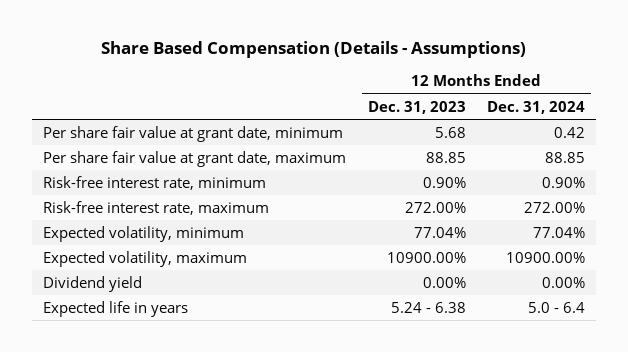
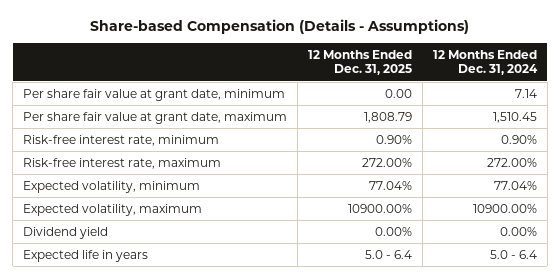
[101,41,527,59] Share Based Compensation (Details - Assumptions) -> [90,19,470,35] Share-based Compensation (Details - Assumptions)
[367,100,466,114] Dec. 31, 2023 -> none
none -> [308,50,413,76] 12 Months Ended Dec. 31, 2025
[554,126,586,138] 0.42 -> [514,88,537,98] 7.14
[545,151,586,163] 88.85 -> [492,111,537,123] 1,510.45

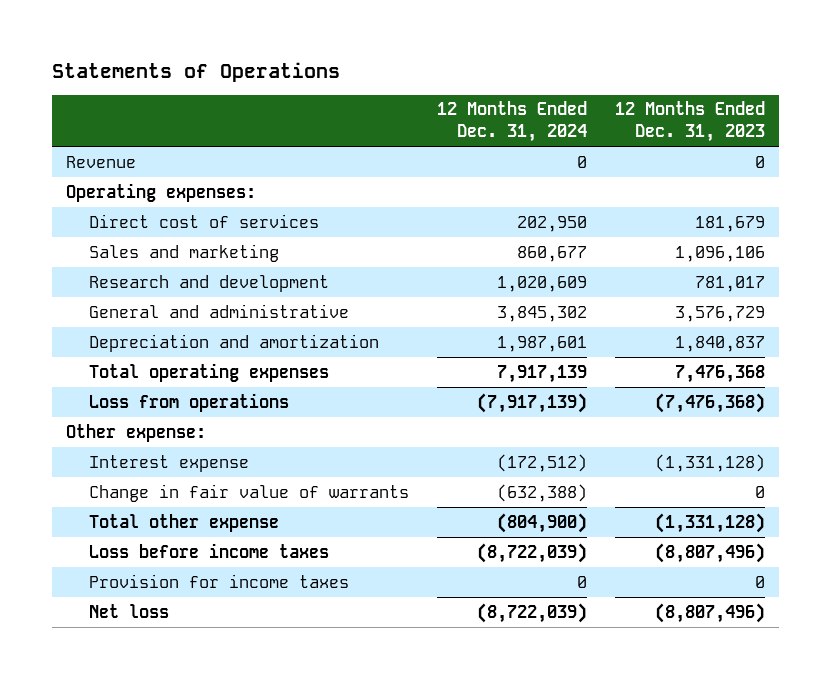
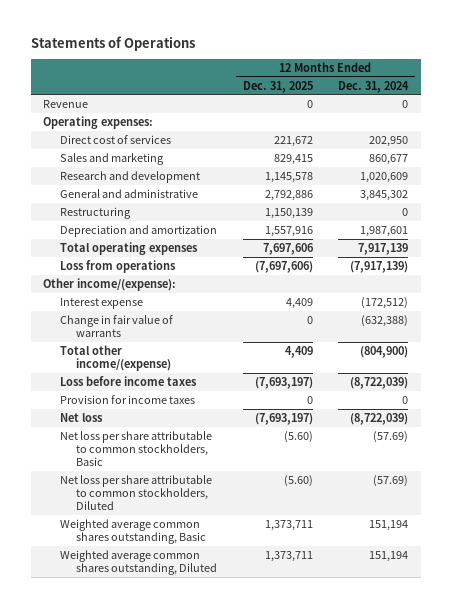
[615,101,766,143] 12 Months Ended Dec. 31, 2023 -> none
none -> [242,80,313,93] Dec. 31, 2025
none -> [59,206,131,219] Restructuring
[65,423,206,442] Other expense: -> [43,277,177,291] Other income/(expense):
[88,513,279,532] Total other expense -> [59,344,172,372] Total other income/(expense)
none -> [59,430,212,467] Net loss per share attributable to common stockholders, Basic
none -> [59,474,212,511] Net loss per share attributable to common stockholders, Diluted
none -> [59,518,207,545] Weighted average common shares outstanding, Basic
none -> [59,549,218,576] Weighted average common shares outstanding, Diluted

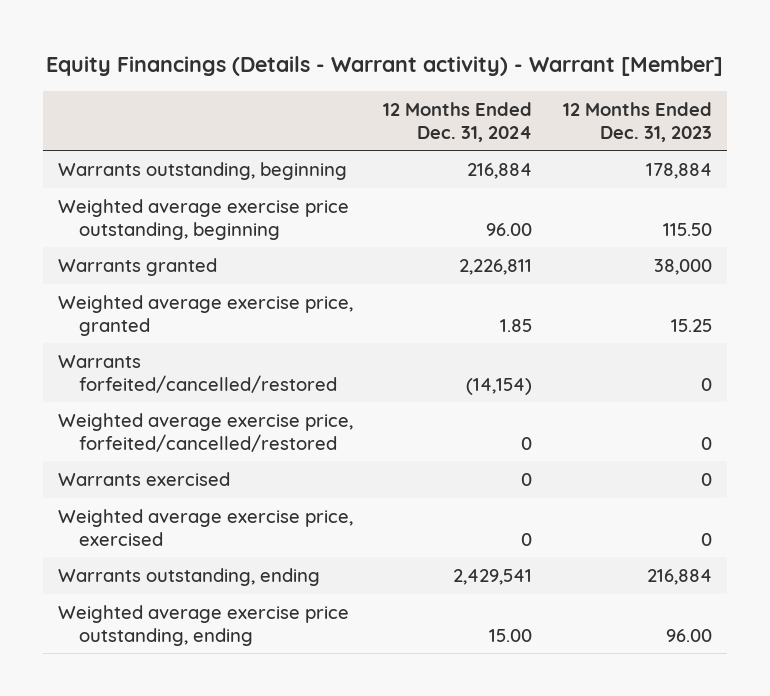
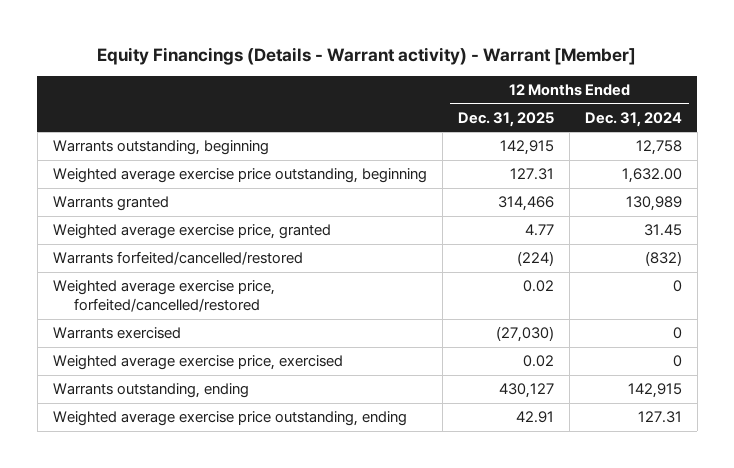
[562,102,712,142] 12 Months Ended Dec. 31, 2023 -> none
none -> [457,111,554,127] Dec. 31, 2025
[467,163,533,180] 216,884 -> [635,140,682,156] 12,758
[486,222,533,236] 96.00 -> [621,168,682,184] 1,632.00
[459,259,533,276] 2,226,811 -> [625,196,682,212] 130,989
[500,318,533,332] 1.85 -> [643,224,682,237] 31.45
[466,377,533,395] (14,154) -> [644,251,682,267] (832)
[453,569,533,586] 2,429,541 -> [627,383,682,399] 142,915
[489,628,533,642] 15.00 -> [637,411,682,424] 127.31

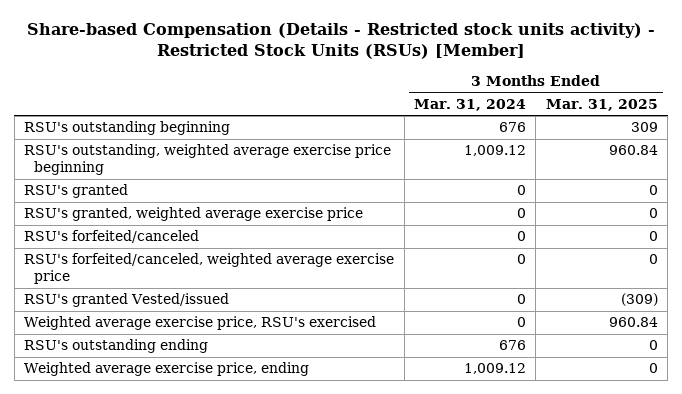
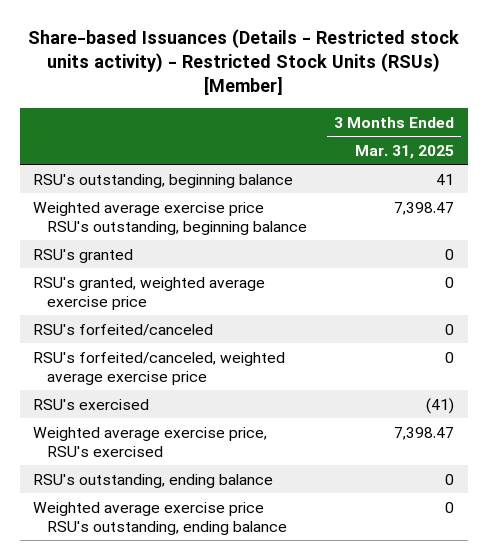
[27,23,656,60] Share-based Compensation (Details - Restricted stock units activity) - Restricted Stock Units (RSUs) [Member] -> [27,28,459,96] Share-based Issuances (Details - Restricted stock units activity) - Restricted Stock Units (RSUs) [Member]
[414,98,527,111] Mar. 31, 2024 -> none
[24,121,231,136] RSU's outstanding beginning -> [33,173,294,188] RSU's outstanding, beginning balance
[630,122,658,133] 309 -> [436,173,455,185] 41
[24,144,392,176] RSU's outstanding, weighted average exercise price beginning -> [33,201,307,235] Weighted average exercise price RSU's outstanding, beginning balance
[608,145,658,156] 960.84 -> [394,201,455,215] 7,398.47
[24,293,230,308] RSU's granted Vested/issued -> none
none -> [33,398,150,410] RSU's exercised
[608,317,658,328] 960.84 -> [394,426,455,440] 7,398.47
[24,339,209,354] RSU's outstanding ending -> [33,473,274,488] RSU's outstanding, ending balance
[24,362,310,377] Weighted average exercise price, ending -> [33,501,287,535] Weighted average exercise price RSU's outstanding, ending balance

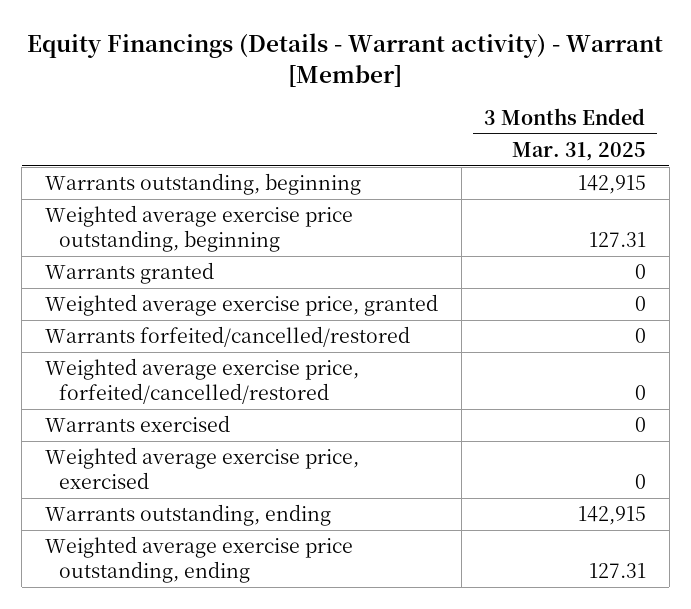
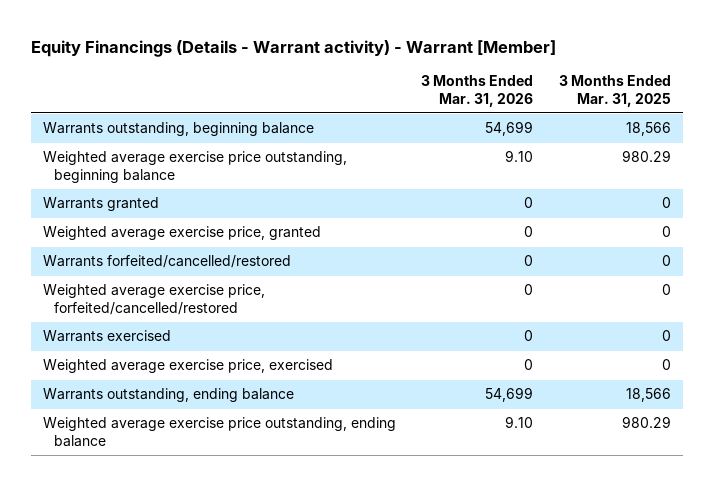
none -> [421,75,534,107] 3 Months Ended Mar. 31, 2026
[45,172,362,195] Warrants outstanding, beginning -> [43,122,315,137] Warrants outstanding, beginning balance
[577,174,646,194] 142,915 -> [625,122,671,137] 18,566
[45,204,354,253] Weighted average exercise price outstanding, beginning -> [43,151,348,184] Weighted average exercise price outstanding, beginning balance
[588,232,646,248] 127.31 -> [621,150,671,163] 980.29
[45,503,332,526] Warrants outstanding, ending -> [43,388,295,403] Warrants outstanding, ending balance
[577,505,646,525] 142,915 -> [625,388,671,403] 18,566
[45,535,354,584] Weighted average exercise price outstanding, ending -> [43,417,397,448] Weighted average exercise price outstanding, ending balance
[588,563,646,579] 127.31 -> [621,416,671,429] 980.29

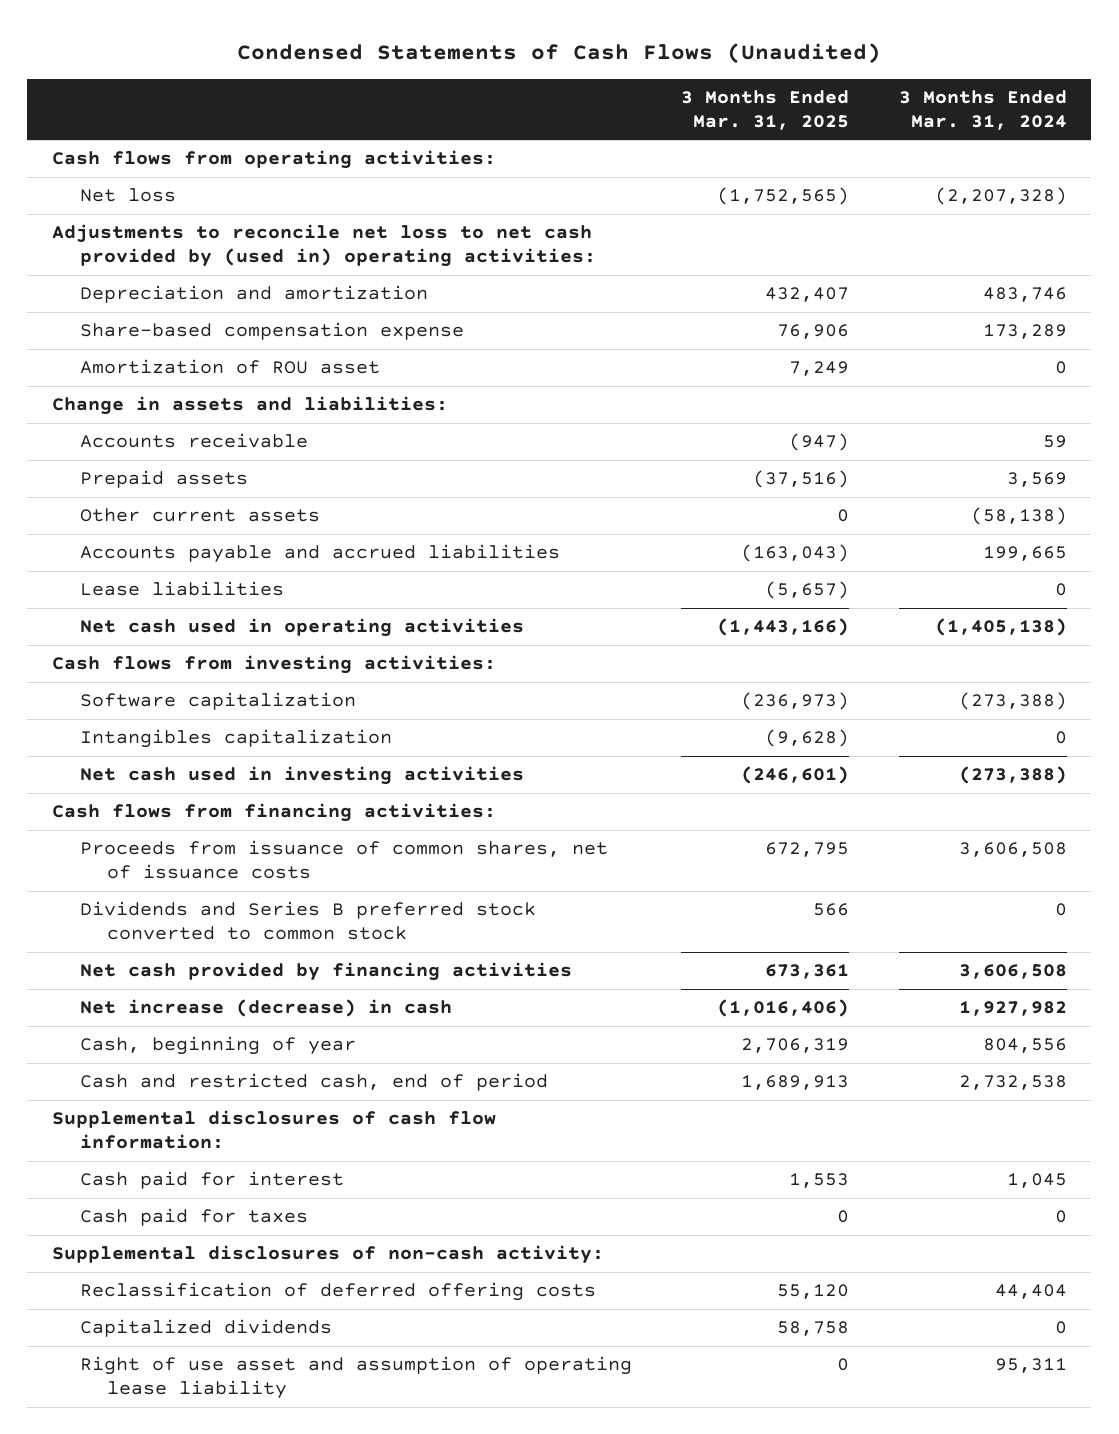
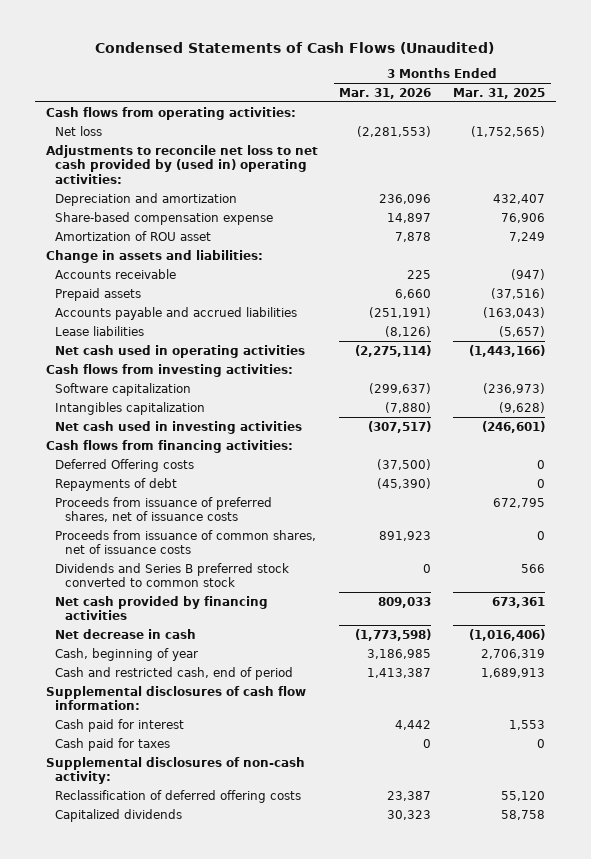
[898,89,1067,130] 3 Months Ended Mar. 31, 2024 -> none
none -> [339,87,432,99] Mar. 31, 2026
[79,508,320,523] Other current assets -> none
none -> [55,458,195,472] Deferred Offering costs
none -> [55,477,178,491] Repayments of debt
none -> [55,496,273,523] Proceeds from issuance of preferred shares, net of issuance costs
[765,842,850,858] 672,795 -> [537,530,546,540] 0
[79,999,452,1018] Net increase (decrease) in cash -> [55,628,197,639] Net decrease in cash
[79,1356,632,1400] Right of use asset and assumption of operating lease liability -> none

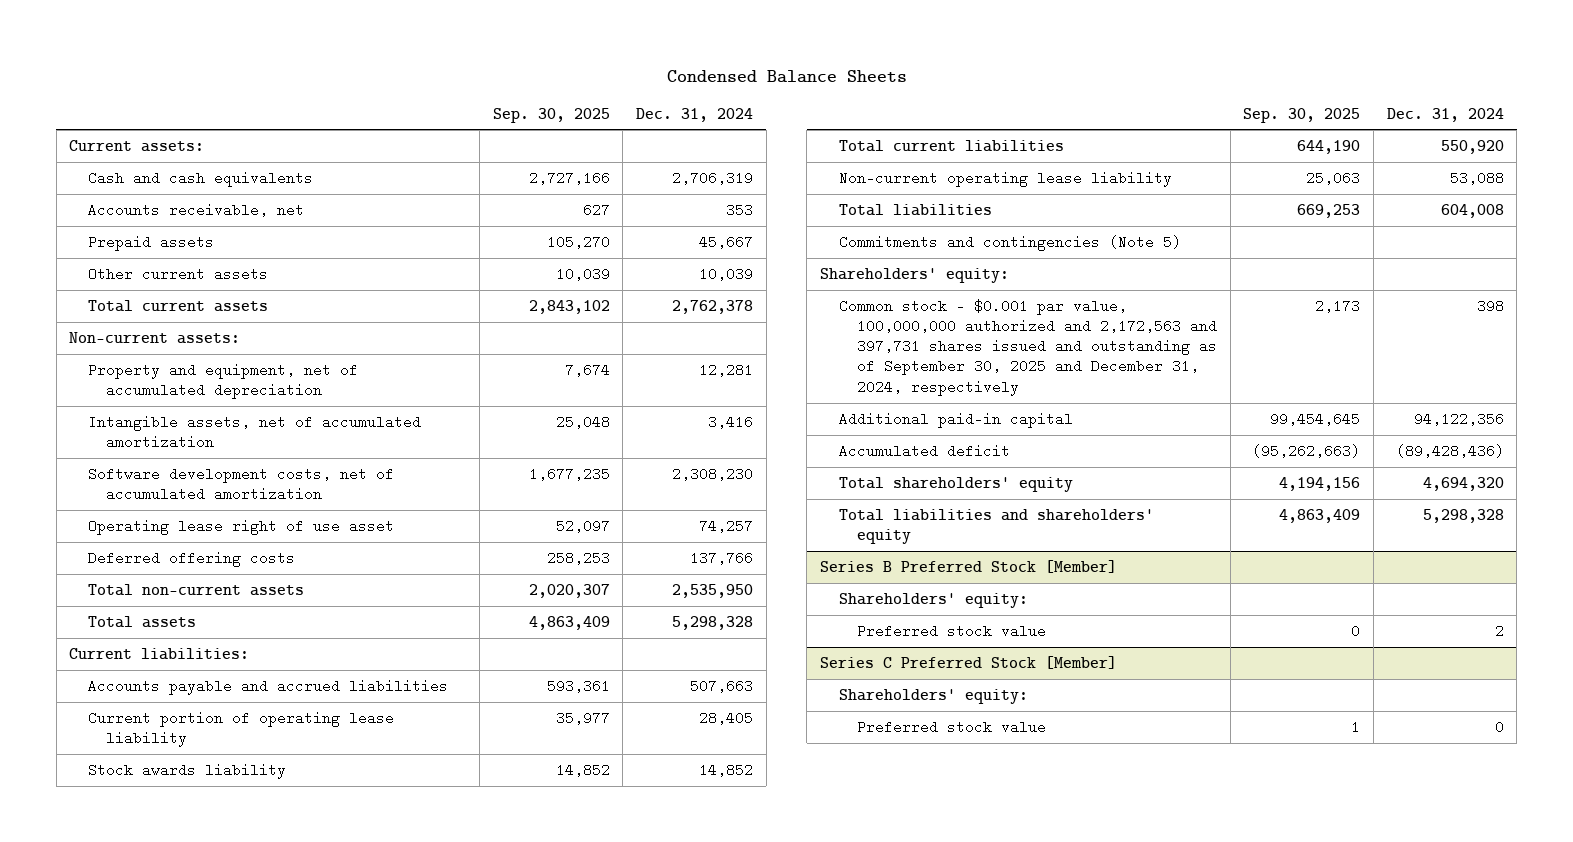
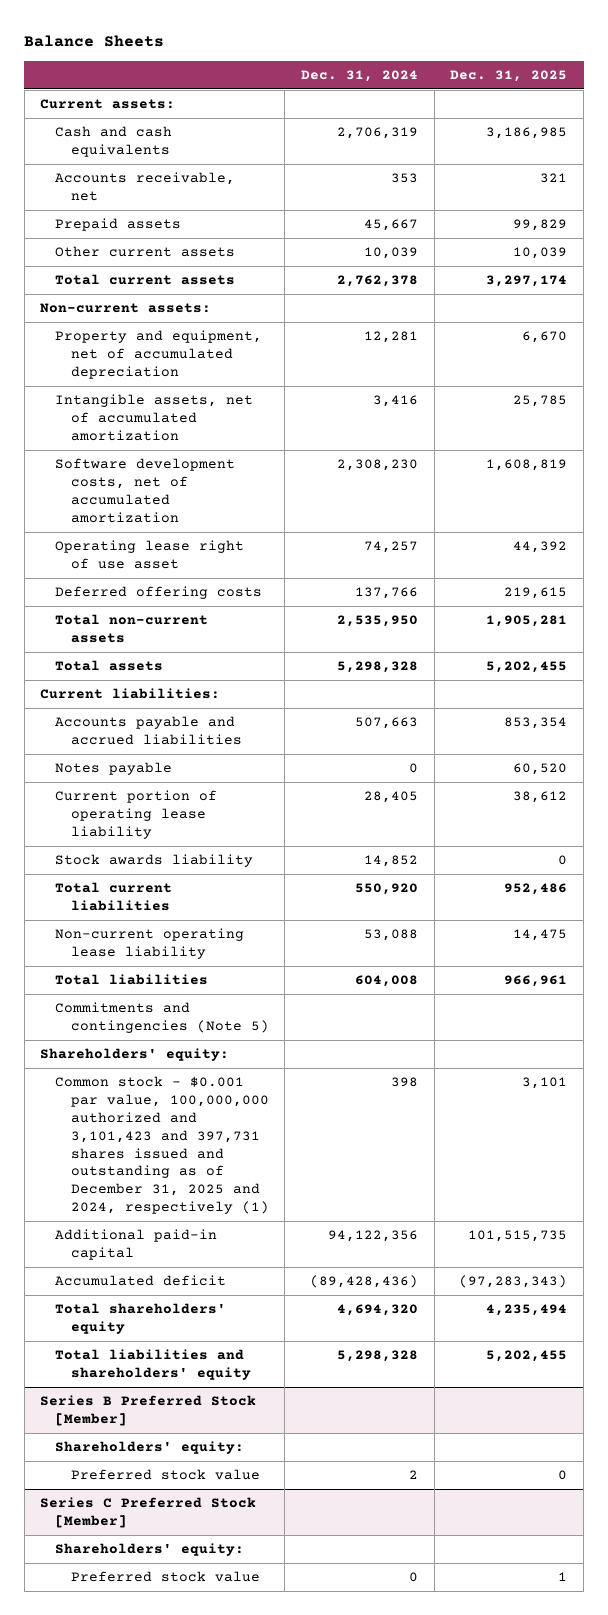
[666,69,907,83] Condensed Balance Sheets -> [24,35,165,48] Balance Sheets
[492,107,610,123] Sep. 30, 2025 -> none
none -> [450,69,568,82] Dec. 31, 2025
none -> [55,762,173,776] Notes payable
[838,298,1218,396] Common stock - $0.001 par value, 100,000,000 authorized and 2,172,563 and 397,731 shares issued and outstanding as of September 30, 2025 and December 31, 2024, respectively -> [55,1076,269,1215] Common stock - $0.001 par value, 100,000,000 authorized and 3,101,423 and 397,731 shares issued and outstanding as of December 31, 2025 and 2024, respectively (1)

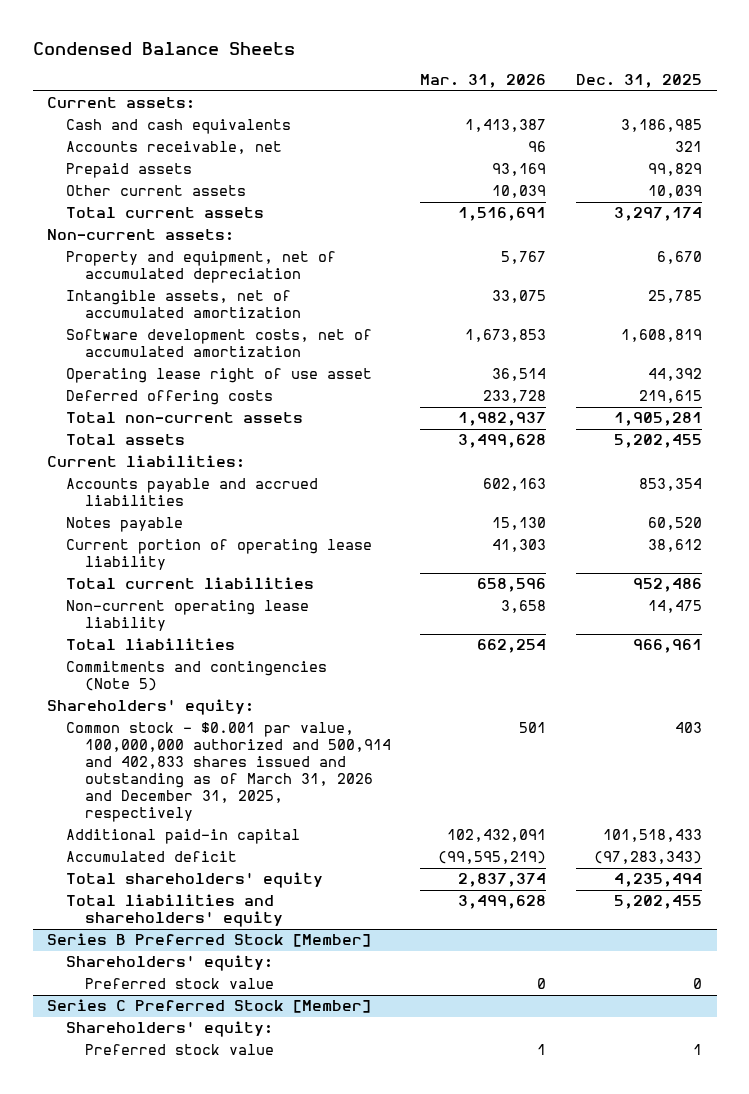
[24,35,165,48] Balance Sheets -> [32,41,295,55] Condensed Balance Sheets
[301,69,419,82] Dec. 31, 2024 -> none
none -> [420,74,547,89] Mar. 31, 2026
[55,854,254,868] Stock awards liability -> none
[55,1076,269,1215] Common stock - $0.001 par value, 100,000,000 authorized and 3,101,423 and 397,731 shares issued and outstanding as of December 31, 2025 and 2024, respectively (1) -> [66,722,392,823] Common stock - $0.001 par value, 100,000,000 authorized and 500,914 and 402,833 shares issued and outstanding as of March 31, 2026 and December 31, 2025, respectively
[522,1077,568,1090] 3,101 -> [674,722,702,734] 403
[468,1230,568,1243] 101,515,735 -> [602,829,702,843] 101,518,433

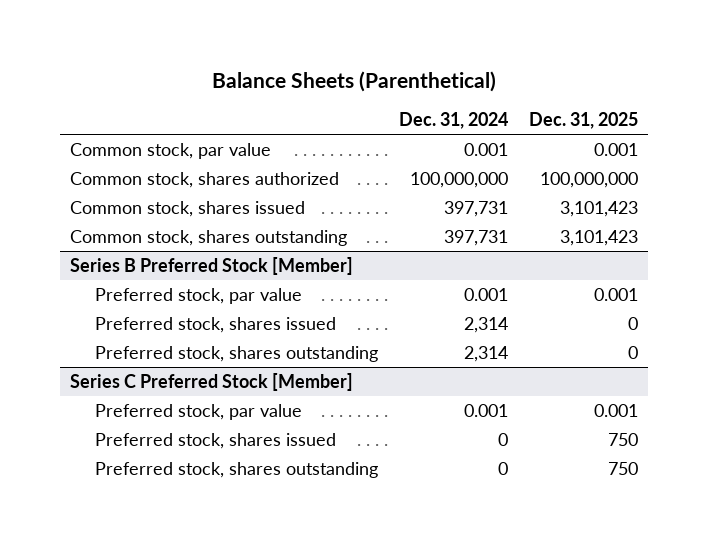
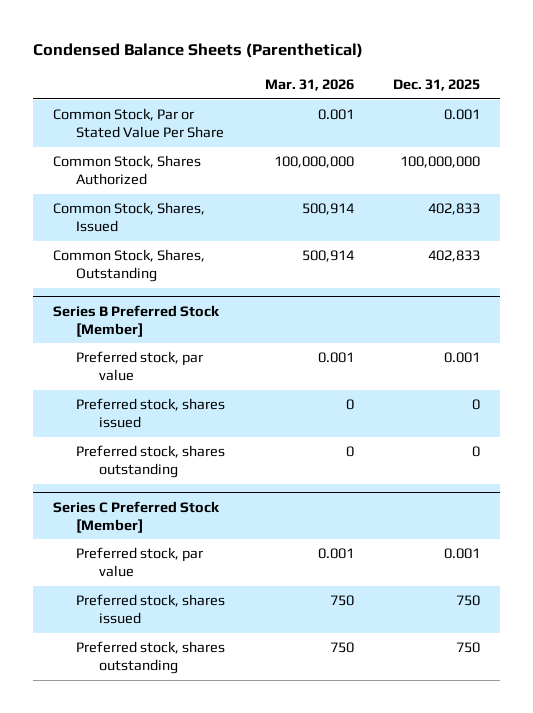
[212,70,497,92] Balance Sheets (Parenthetical) -> [32,43,363,59] Condensed Balance Sheets (Parenthetical)
[398,112,508,130] Dec. 31, 2024 -> none
none -> [264,79,354,92] Mar. 31, 2026
[70,142,272,159] Common stock, par value -> [52,108,224,138] Common Stock, Par or Stated Value Per Share
[70,171,340,188] Common stock, shares authorized -> [52,155,201,185] Common Stock, Shares Authorized
[70,200,306,217] Common stock, shares issued -> [52,202,205,232] Common Stock, Shares, Issued
[559,200,638,217] 3,101,423 -> [428,203,481,216] 402,833
[70,229,348,246] Common stock, shares outstanding -> [52,249,205,282] Common Stock, Shares, Outstanding
[559,229,638,246] 3,101,423 -> [428,250,481,263] 402,833

